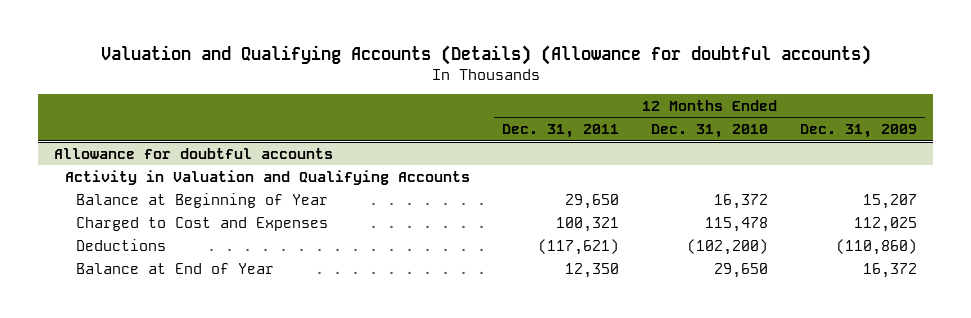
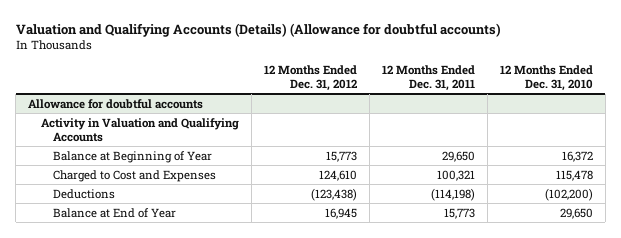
[800,124,918,139] Dec. 31, 2009 -> none
none -> [263,64,357,92] 12 Months Ended Dec. 31, 2012
[538,238,620,255] (117,621) -> [430,187,475,201] (114,198)
[565,262,620,278] 12,350 -> [443,207,475,219] 15,773

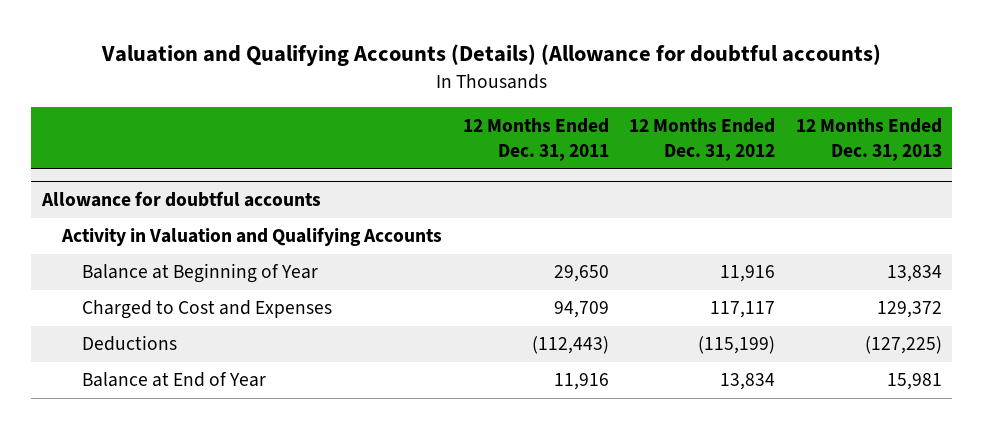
[499,64,593,92] 12 Months Ended Dec. 31, 2010 -> none
none -> [795,117,942,161] 12 Months Ended Dec. 31, 2013
[325,150,357,162] 15,773 -> [720,265,776,283] 11,916
[318,169,357,181] 124,610 -> [710,301,776,319] 117,117
[436,169,475,181] 100,321 -> [553,301,609,319] 94,709
[310,187,357,201] (123,438) -> [698,336,776,355] (115,199)
[430,187,475,201] (114,198) -> [531,336,609,355] (112,443)
[324,207,357,219] 16,945 -> [720,373,776,391] 13,834
[443,207,475,219] 15,773 -> [553,373,609,391] 11,916

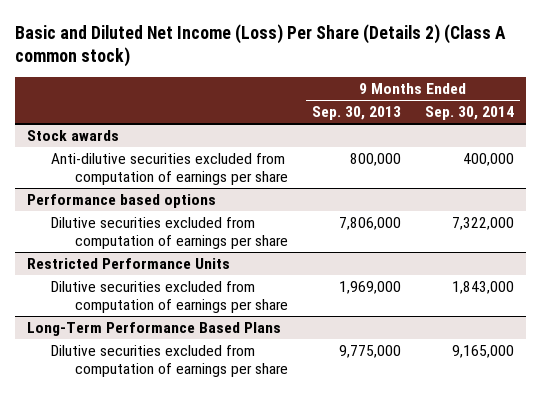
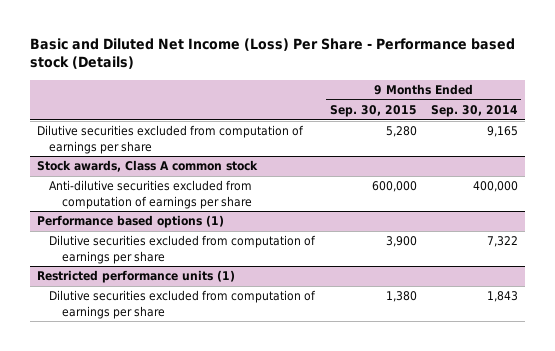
[14,23,506,68] Basic and Diluted Net Income (Loss) Per Share (Details 2) (Class A common stock) -> [29,37,515,70] Basic and Diluted Net Income (Loss) Per Share - Performance based stock (Details)
[311,106,401,121] Sep. 30, 2013 -> none
none -> [329,105,417,118] Sep. 30, 2015
[26,129,119,141] Stock awards -> none
none -> [37,125,305,154] Dilutive securities excluded from computation of earnings per share
none -> [37,160,259,173] Stock awards, Class A common stock
[26,321,281,336] Long-Term Performance Based Plans -> none
[50,344,288,377] Dilutive securities excluded from computation of earnings per share -> none
[26,193,216,208] Performance based options -> [37,215,225,229] Performance based options (1)
[451,216,514,230] 7,322,000 -> [486,236,518,248] 7,322
[26,257,230,269] Restricted Performance Units -> [37,270,236,284] Restricted performance units (1)
[451,280,514,294] 1,843,000 -> [486,291,518,303] 1,843

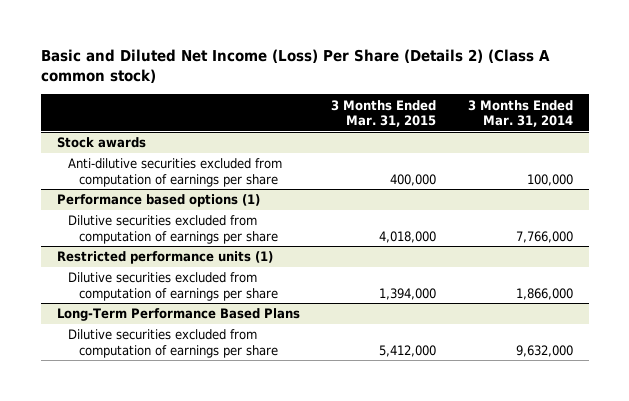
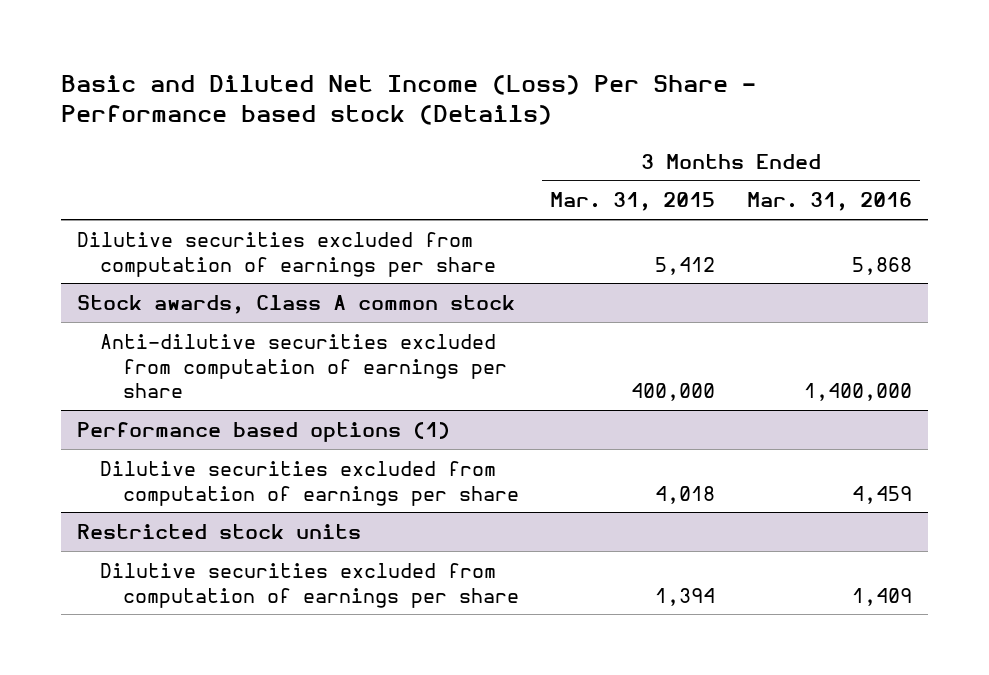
[40,49,550,84] Basic and Diluted Net Income (Loss) Per Share (Details 2) (Class A common stock) -> [61,74,757,126] Basic and Diluted Net Income (Loss) Per Share - Performance based stock (Details)
[467,99,573,128] 3 Months Ended Mar. 31, 2014 -> none
none -> [747,192,913,212] Mar. 31, 2016
[56,137,146,149] Stock awards -> none
none -> [77,231,496,277] Dilutive securities excluded from computation of earnings per share
none -> [77,294,516,314] Stock awards, Class A common stock
[56,308,300,322] Long-Term Performance Based Plans -> none
[67,329,278,358] Dilutive securities excluded from computation of earnings per share -> none
[379,230,437,243] 4,018,000 -> [655,485,716,504] 4,018
[56,251,273,265] Restricted performance units (1) -> [77,523,362,539] Restricted stock units
[379,287,437,300] 1,394,000 -> [655,587,716,606] 1,394

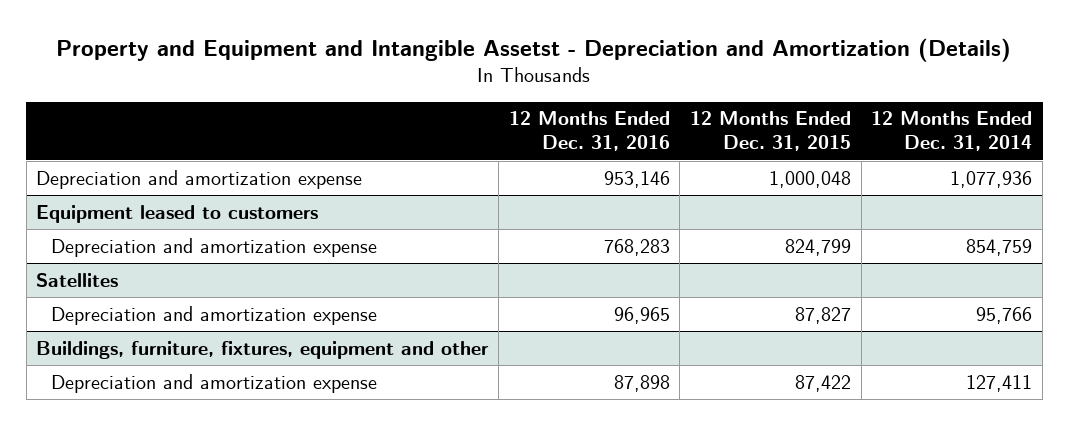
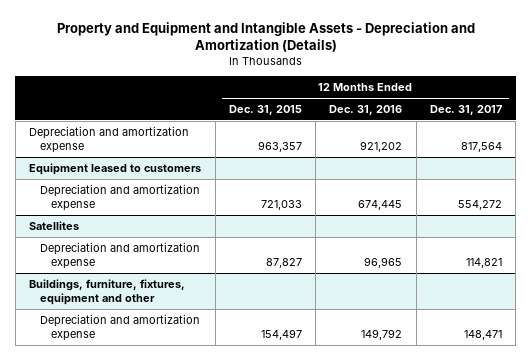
[56,38,1012,63] Property and Equipment and Intangible Assetst - Depreciation and Amortization (Details) -> [56,21,475,53] Property and Equipment and Intangible Assets - Depreciation and Amortization (Details)
[871,111,1033,152] 12 Months Ended Dec. 31, 2014 -> none
none -> [430,105,503,116] Dec. 31, 2017
[603,170,670,188] 953,146 -> [360,141,403,153] 921,202
[769,170,852,188] 1,000,048 -> [257,141,302,153] 963,357
[603,238,670,256] 768,283 -> [358,200,403,211] 674,445
[785,238,852,256] 824,799 -> [260,200,302,211] 721,033
[613,374,670,392] 87,898 -> [361,329,403,341] 149,792
[795,374,852,392] 87,422 -> [260,329,302,341] 154,497

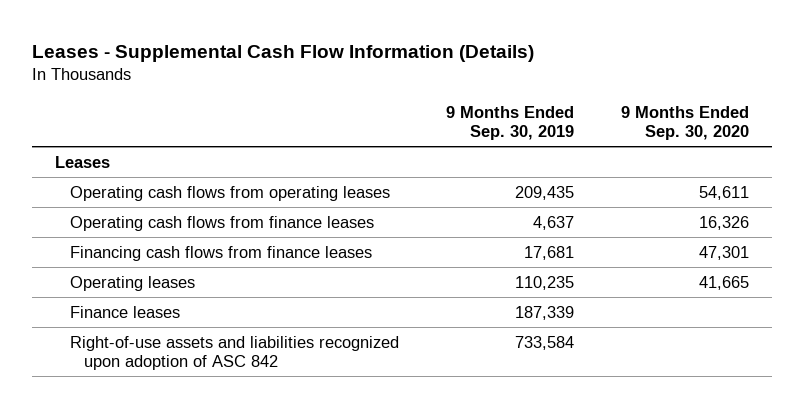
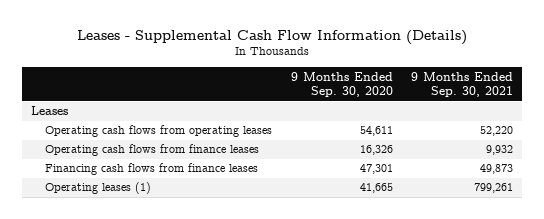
[445,105,574,140] 9 Months Ended Sep. 30, 2019 -> none
none -> [410,71,513,98] 9 Months Ended Sep. 30, 2021
[69,305,180,318] Finance leases -> none
[69,335,399,370] Right-of-use assets and liabilities recognized upon adoption of ASC 842 -> none
[69,275,195,291] Operating leases -> [45,182,152,195] Operating leases (1)

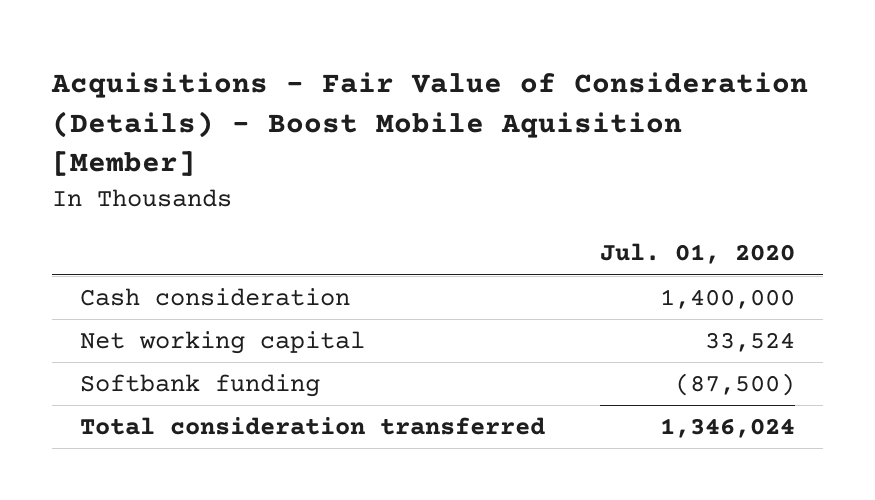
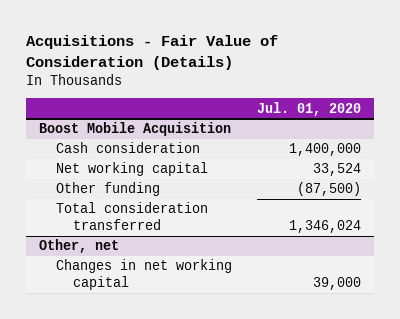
[51,71,809,177] Acquisitions - Fair Value of Consideration (Details) - Boost Mobile Aquisition [Member] -> [25,35,278,70] Acquisitions - Fair Value of Consideration (Details)
none -> [38,122,231,137] Boost Mobile Acquisition
[79,374,320,398] Softbank funding -> [55,182,160,197] Other funding
none -> [38,239,119,254] Other, net
none -> [55,259,232,290] Changes in net working capital

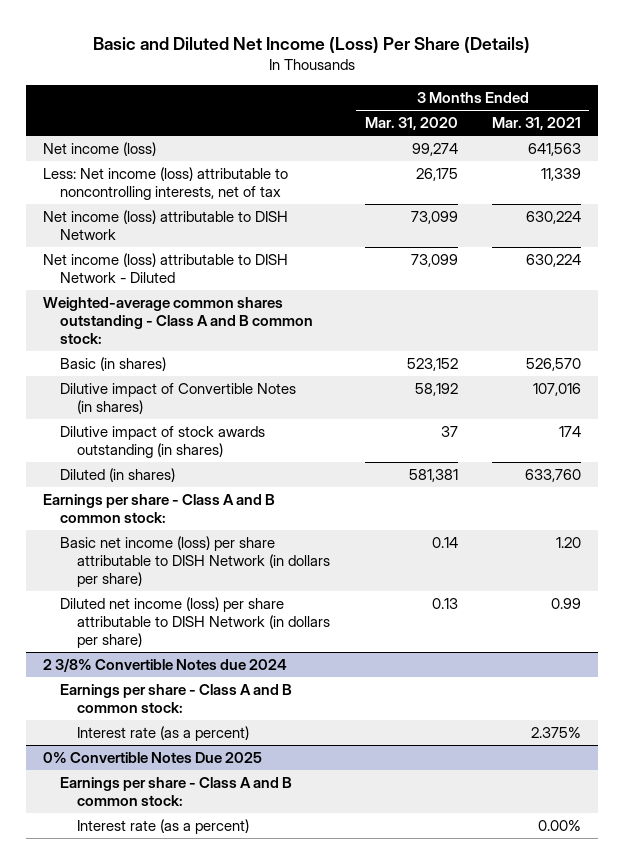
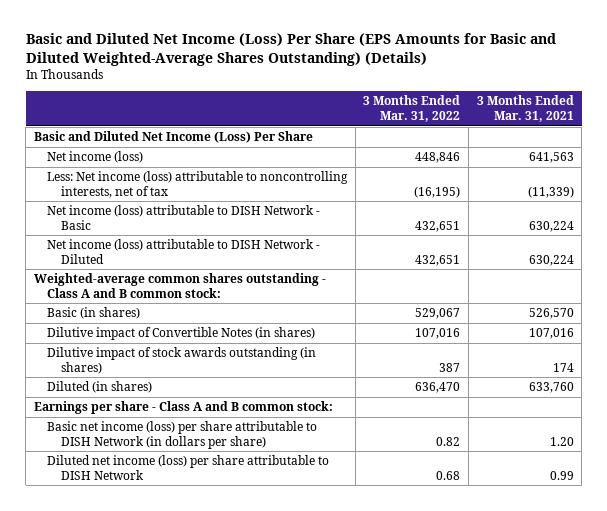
[93,36,531,53] Basic and Diluted Net Income (Loss) Per Share (Details) -> [25,33,556,66] Basic and Diluted Net Income (Loss) Per Share (EPS Amounts for Basic and Diluted Weighted-Average Shares Outstanding) (Details)
[364,117,458,131] Mar. 31, 2020 -> none
none -> [363,95,461,122] 3 Months Ended Mar. 31, 2022
none -> [33,131,313,144] Basic and Diluted Net Income (Loss) Per Share
[540,168,581,182] 11,339 -> [527,185,574,198] (11,339)
[43,210,289,240] Net income (loss) attributable to DISH Network -> [47,205,321,230] Net income (loss) attributable to DISH Network - Basic
[43,658,288,673] 2 3/8% Convertible Notes due 2024 -> none
[60,684,293,713] Earnings per share - Class A and B common stock: -> none
[77,726,250,742] Interest rate (as a percent) -> none
[43,752,263,764] 0% Convertible Notes Due 2025 -> none
[60,777,293,806] Earnings per share - Class A and B common stock: -> none
[77,819,250,835] Interest rate (as a percent) -> none
[60,597,331,648] Diluted net income (loss) per share attributable to DISH Network (in dollars per share) -> [47,455,330,480] Diluted net income (loss) per share attributable to DISH Network

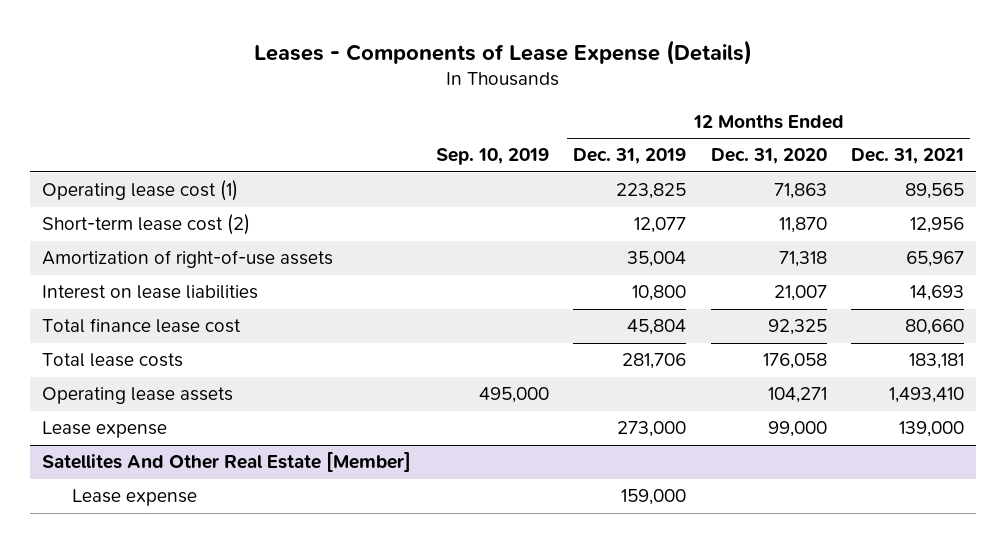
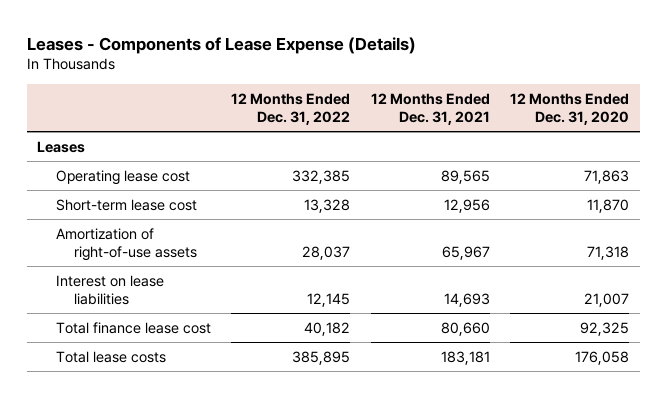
[435,148,549,166] Sep. 10, 2019 -> none
[573,148,687,165] Dec. 31, 2019 -> none
none -> [231,92,351,126] 12 Months Ended Dec. 31, 2022
none -> [37,140,86,153] Leases
[42,180,239,202] Operating lease cost (1) -> [55,169,190,185] Operating lease cost
[42,214,251,236] Short-term lease cost (2) -> [55,198,197,211] Short-term lease cost
[42,387,234,405] Operating lease assets -> none
[42,421,168,439] Lease expense -> none
[42,452,412,473] Satellites And Other Real Estate [Member] -> none
[71,489,197,507] Lease expense -> none

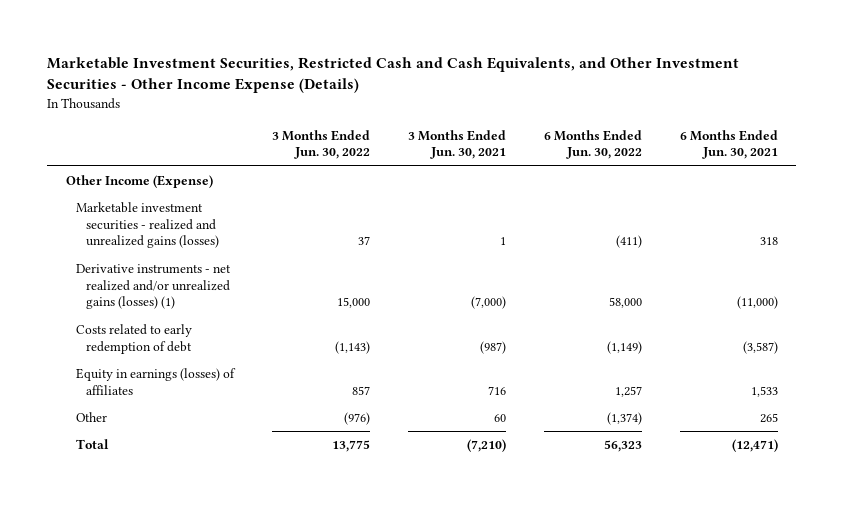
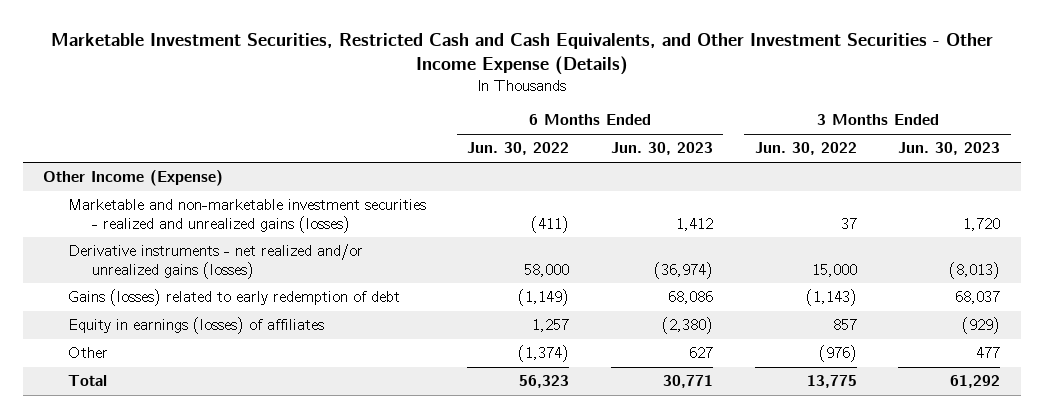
[407,129,506,160] 3 Months Ended Jun. 30, 2021 -> none
[679,129,778,160] 6 Months Ended Jun. 30, 2021 -> none
none -> [611,142,714,156] Jun. 30, 2023
none -> [898,142,1001,156] Jun. 30, 2023
[75,202,219,249] Marketable investment securities - realized and unrealized gains (losses) -> [67,199,426,233] Marketable and non-marketable investment securities - realized and unrealized gains (losses)
[75,264,231,310] Derivative instruments - net realized and/or unrealized gains (losses) (1) -> [67,244,363,279] Derivative instruments - net realized and/or unrealized gains (losses)
[75,324,192,354] Costs related to early redemption of debt -> [67,289,400,307] Gains (losses) related to early redemption of debt

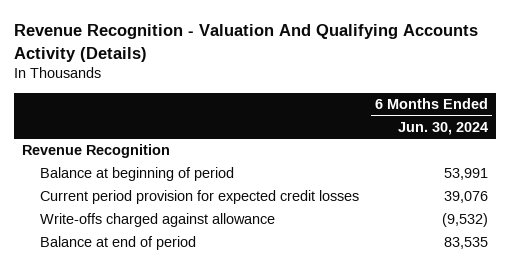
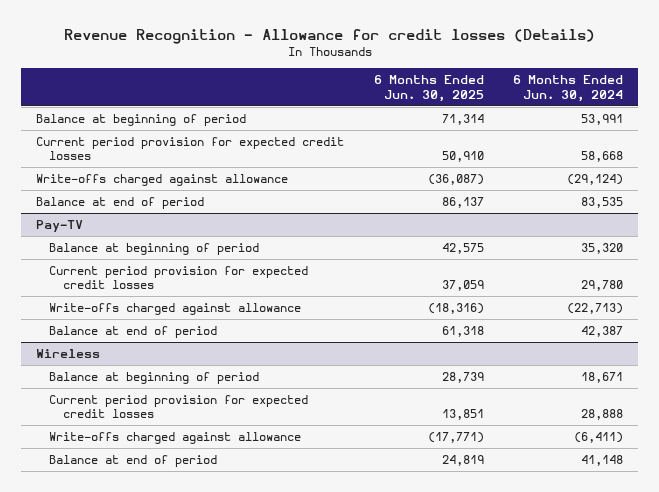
[13,24,478,62] Revenue Recognition - Valuation And Qualifying Accounts Activity (Details) -> [63,28,595,44] Revenue Recognition - Allowance for credit losses (Details)
none -> [373,75,484,102] 6 Months Ended Jun. 30, 2025
[21,144,170,159] Revenue Recognition -> none
[444,191,489,204] 39,076 -> [581,151,624,163] 58,668
[442,213,489,228] (9,532) -> [567,174,624,186] (29,124)
none -> [35,220,83,233] Pay-TV
none -> [49,243,260,256] Balance at beginning of period
none -> [49,266,309,290] Current period provision for expected credit losses
none -> [49,303,302,316] Write-offs charged against allowance
none -> [49,326,218,339] Balance at end of period
none -> [35,349,100,359] Wireless
none -> [49,372,260,385] Balance at beginning of period
none -> [49,395,309,419] Current period provision for expected credit losses
none -> [49,432,302,445] Write-offs charged against allowance
none -> [49,455,218,468] Balance at end of period

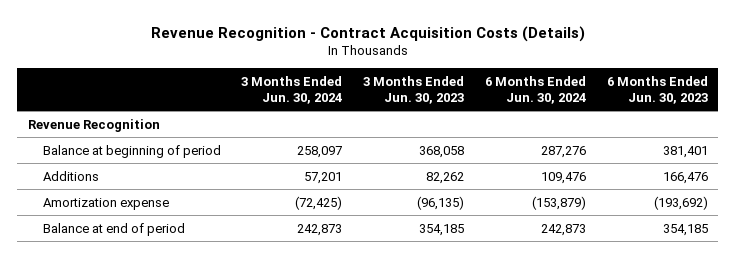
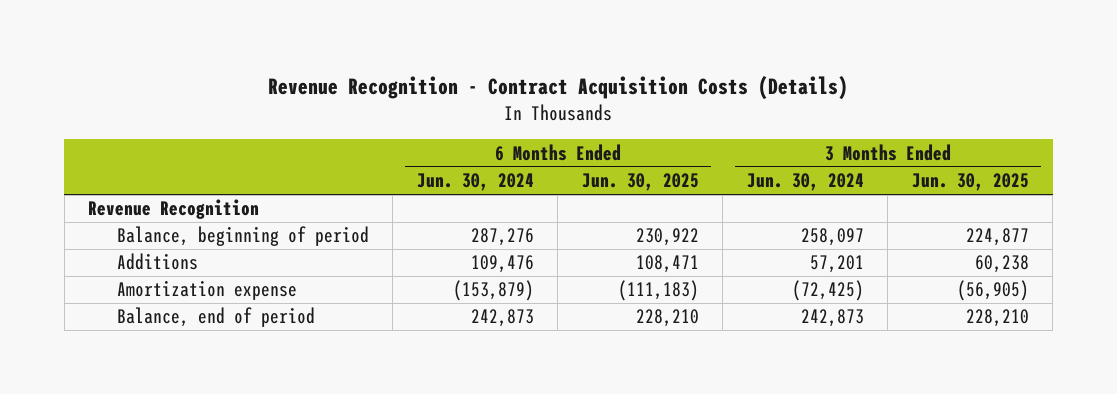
[363,75,465,104] 3 Months Ended Jun. 30, 2023 -> none
[606,75,708,104] 6 Months Ended Jun. 30, 2023 -> none
none -> [581,173,699,192] Jun. 30, 2025
none -> [911,173,1029,192] Jun. 30, 2025
[42,144,221,158] Balance at beginning of period -> [116,226,369,247] Balance, beginning of period
[42,222,185,236] Balance at end of period -> [116,307,315,328] Balance, end of period

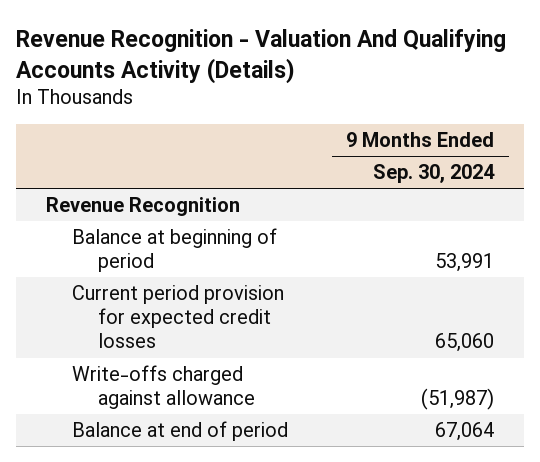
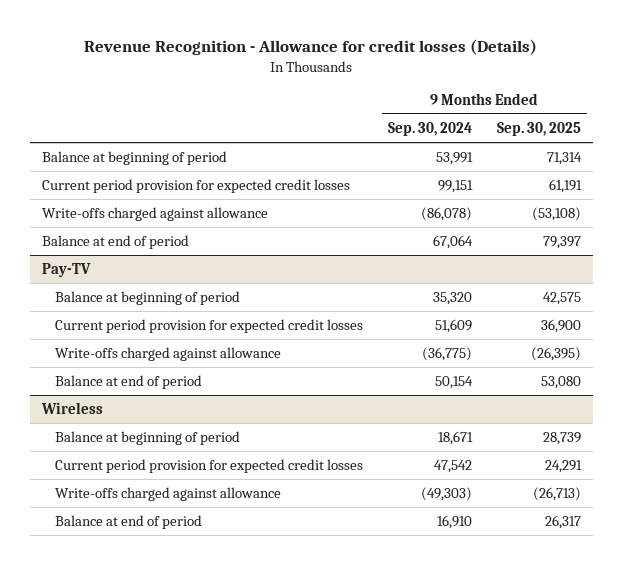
[16,28,507,84] Revenue Recognition - Valuation And Qualifying Accounts Activity (Details) -> [84,39,538,56] Revenue Recognition - Allowance for credit losses (Details)
none -> [496,121,581,136] Sep. 30, 2025
[45,197,240,217] Revenue Recognition -> none
[435,333,495,353] 65,060 -> [437,179,473,193] 99,151
[421,388,495,411] (51,987) -> [420,206,472,221] (86,078)
none -> [42,262,92,277] Pay-TV
none -> [55,290,241,305] Balance at beginning of period
none -> [55,318,364,333] Current period provision for expected credit losses
none -> [55,346,282,361] Write-offs charged against allowance
none -> [55,374,203,389] Balance at end of period
none -> [41,401,104,414] Wireless
none -> [55,430,241,445] Balance at beginning of period
none -> [55,458,364,473] Current period provision for expected credit losses
none -> [55,486,282,501] Write-offs charged against allowance
none -> [55,514,203,529] Balance at end of period

